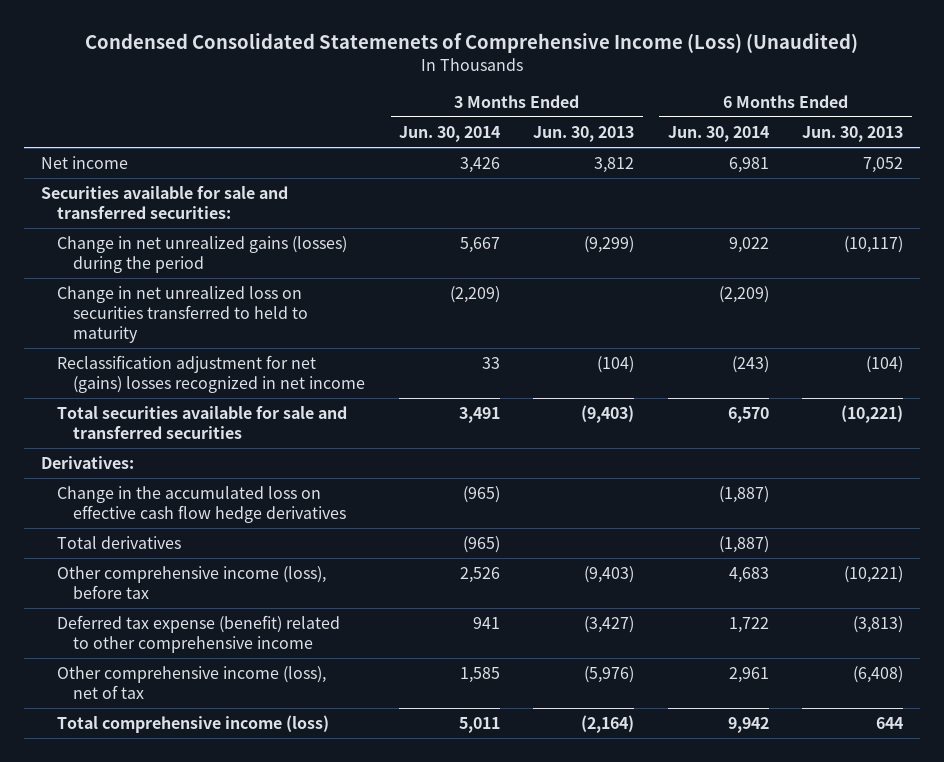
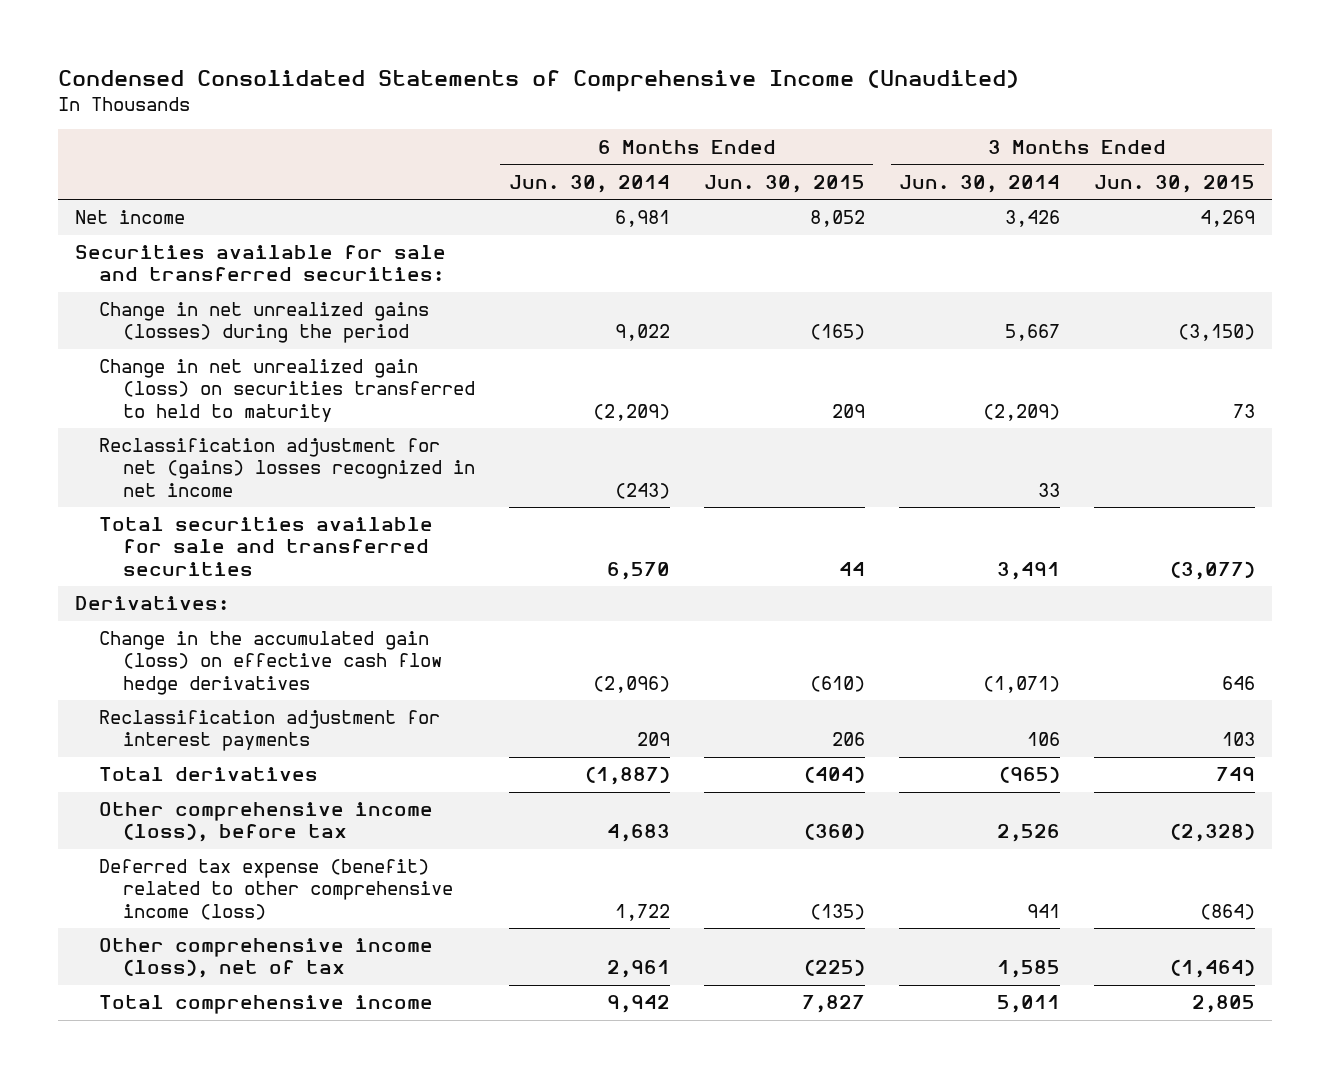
[85,33,859,54] Condensed Consolidated Statemenets of Comprehensive Income (Loss) (Unaudited) -> [57,70,1019,93] Condensed Consolidated Statements of Comprehensive Income (Unaudited)
[533,125,635,142] Jun. 30, 2013 -> none
[802,125,904,142] Jun. 30, 2013 -> none
none -> [703,174,865,193] Jun. 30, 2015
none -> [1094,174,1256,193] Jun. 30, 2015
[57,285,309,343] Change in net unrealized loss on securities transferred to held to maturity -> [98,359,475,422] Change in net unrealized gain (loss) on securities transferred to held to maturity
[57,485,347,523] Change in the accumulated loss on effective cash flow hedge derivatives -> [98,631,442,695] Change in the accumulated gain (loss) on effective cash flow hedge derivatives
[462,485,500,503] (965) -> [983,675,1061,693] (1,071)
[718,485,769,503] (1,887) -> [592,675,670,693] (2,096)
none -> [98,710,440,752] Reclassification adjustment for interest payments
[57,614,341,653] Deferred tax expense (benefit) related to other comprehensive income -> [98,859,453,920] Deferred tax expense (benefit) related to other comprehensive income (loss)
[57,714,330,733] Total comprehensive income (loss) -> [98,995,433,1015] Total comprehensive income

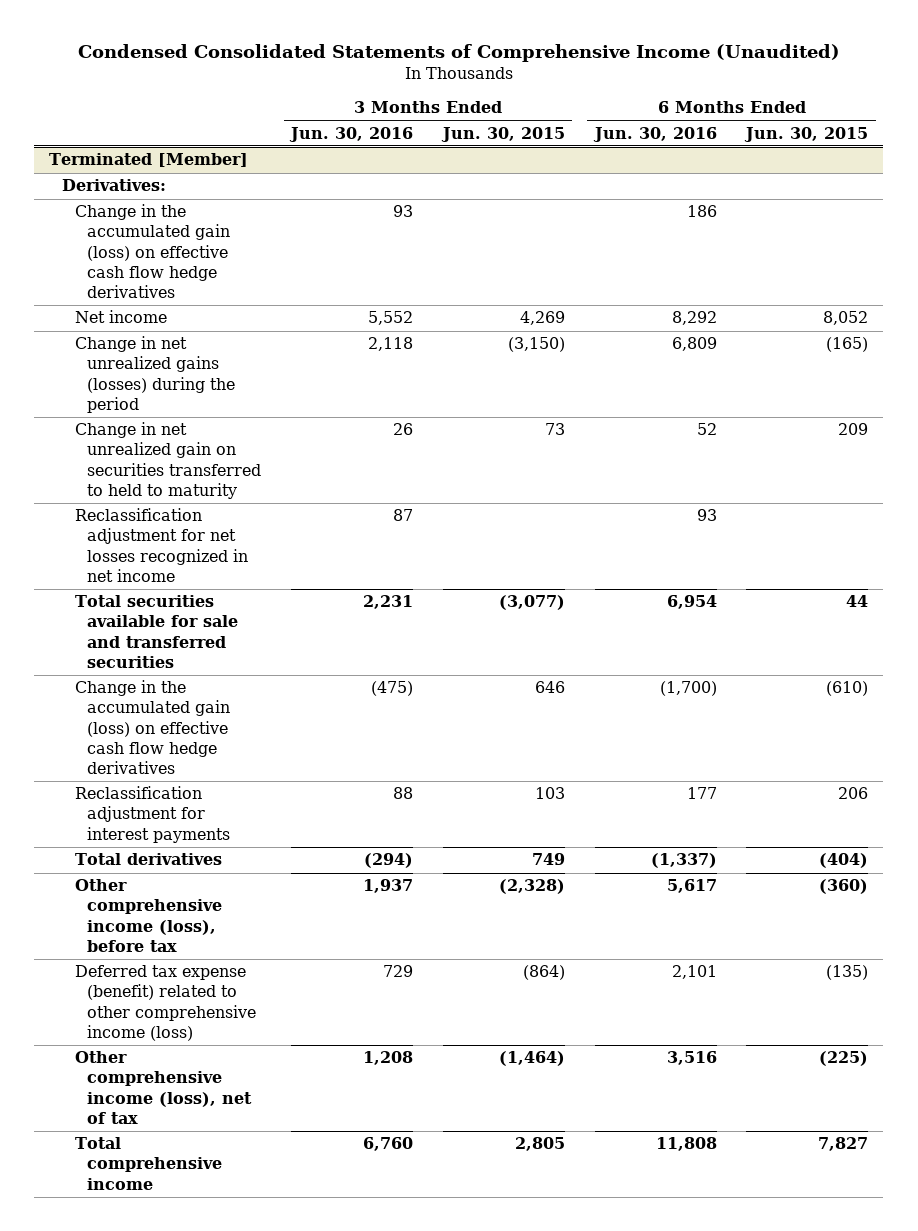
[508,174,670,193] Jun. 30, 2014 -> none
[899,174,1061,193] Jun. 30, 2014 -> none
none -> [289,126,414,142] Jun. 30, 2016
none -> [592,126,717,142] Jun. 30, 2016
none -> [49,153,249,168] Terminated [Member]
none -> [61,179,166,192] Derivatives:
none -> [74,204,231,298] Change in the accumulated gain (loss) on effective cash flow hedge derivatives
[74,245,446,282] Securities available for sale and transferred securities: -> none
[98,359,475,422] Change in net unrealized gain (loss) on securities transferred to held to maturity -> [74,422,262,499] Change in net unrealized gain on securities transferred to held to maturity
[98,438,475,497] Reclassification adjustment for net (gains) losses recognized in net income -> [74,508,249,582] Reclassification adjustment for net losses recognized in net income
[74,596,229,611] Derivatives: -> none

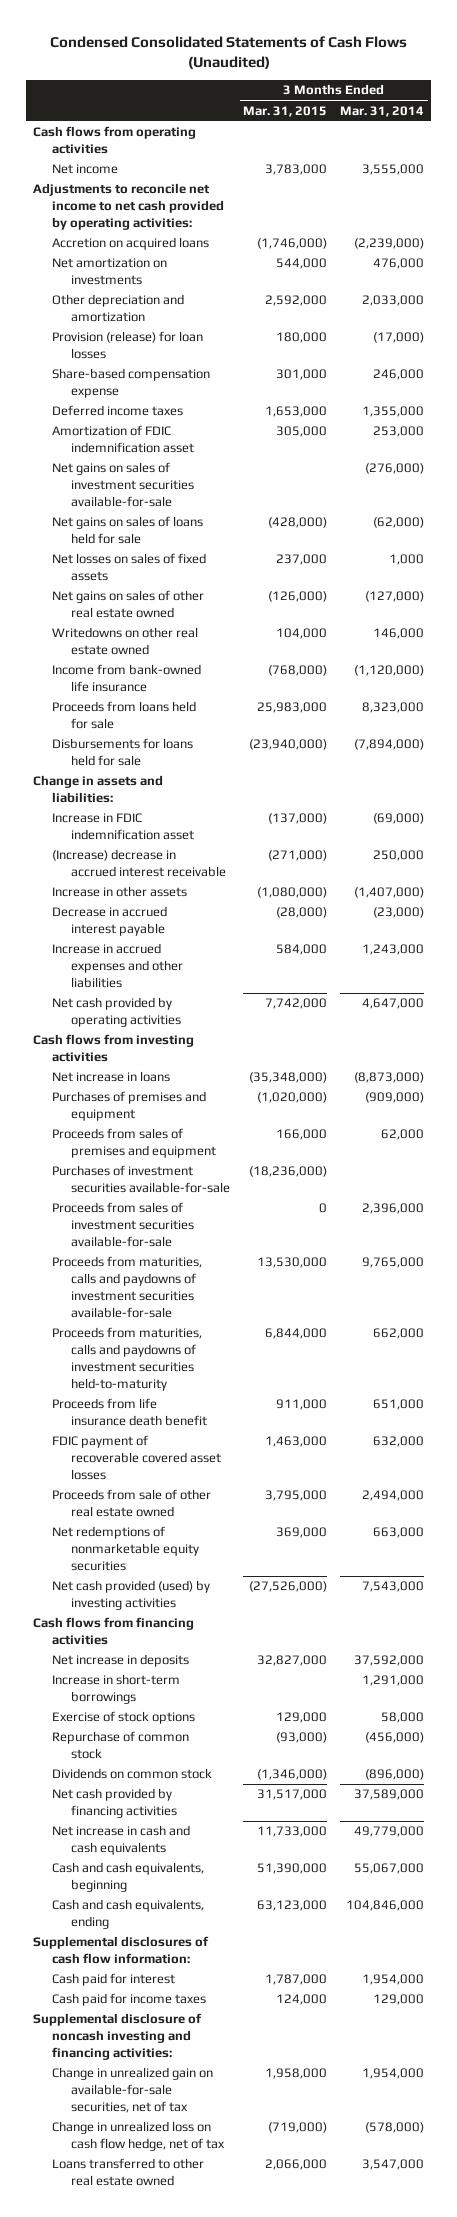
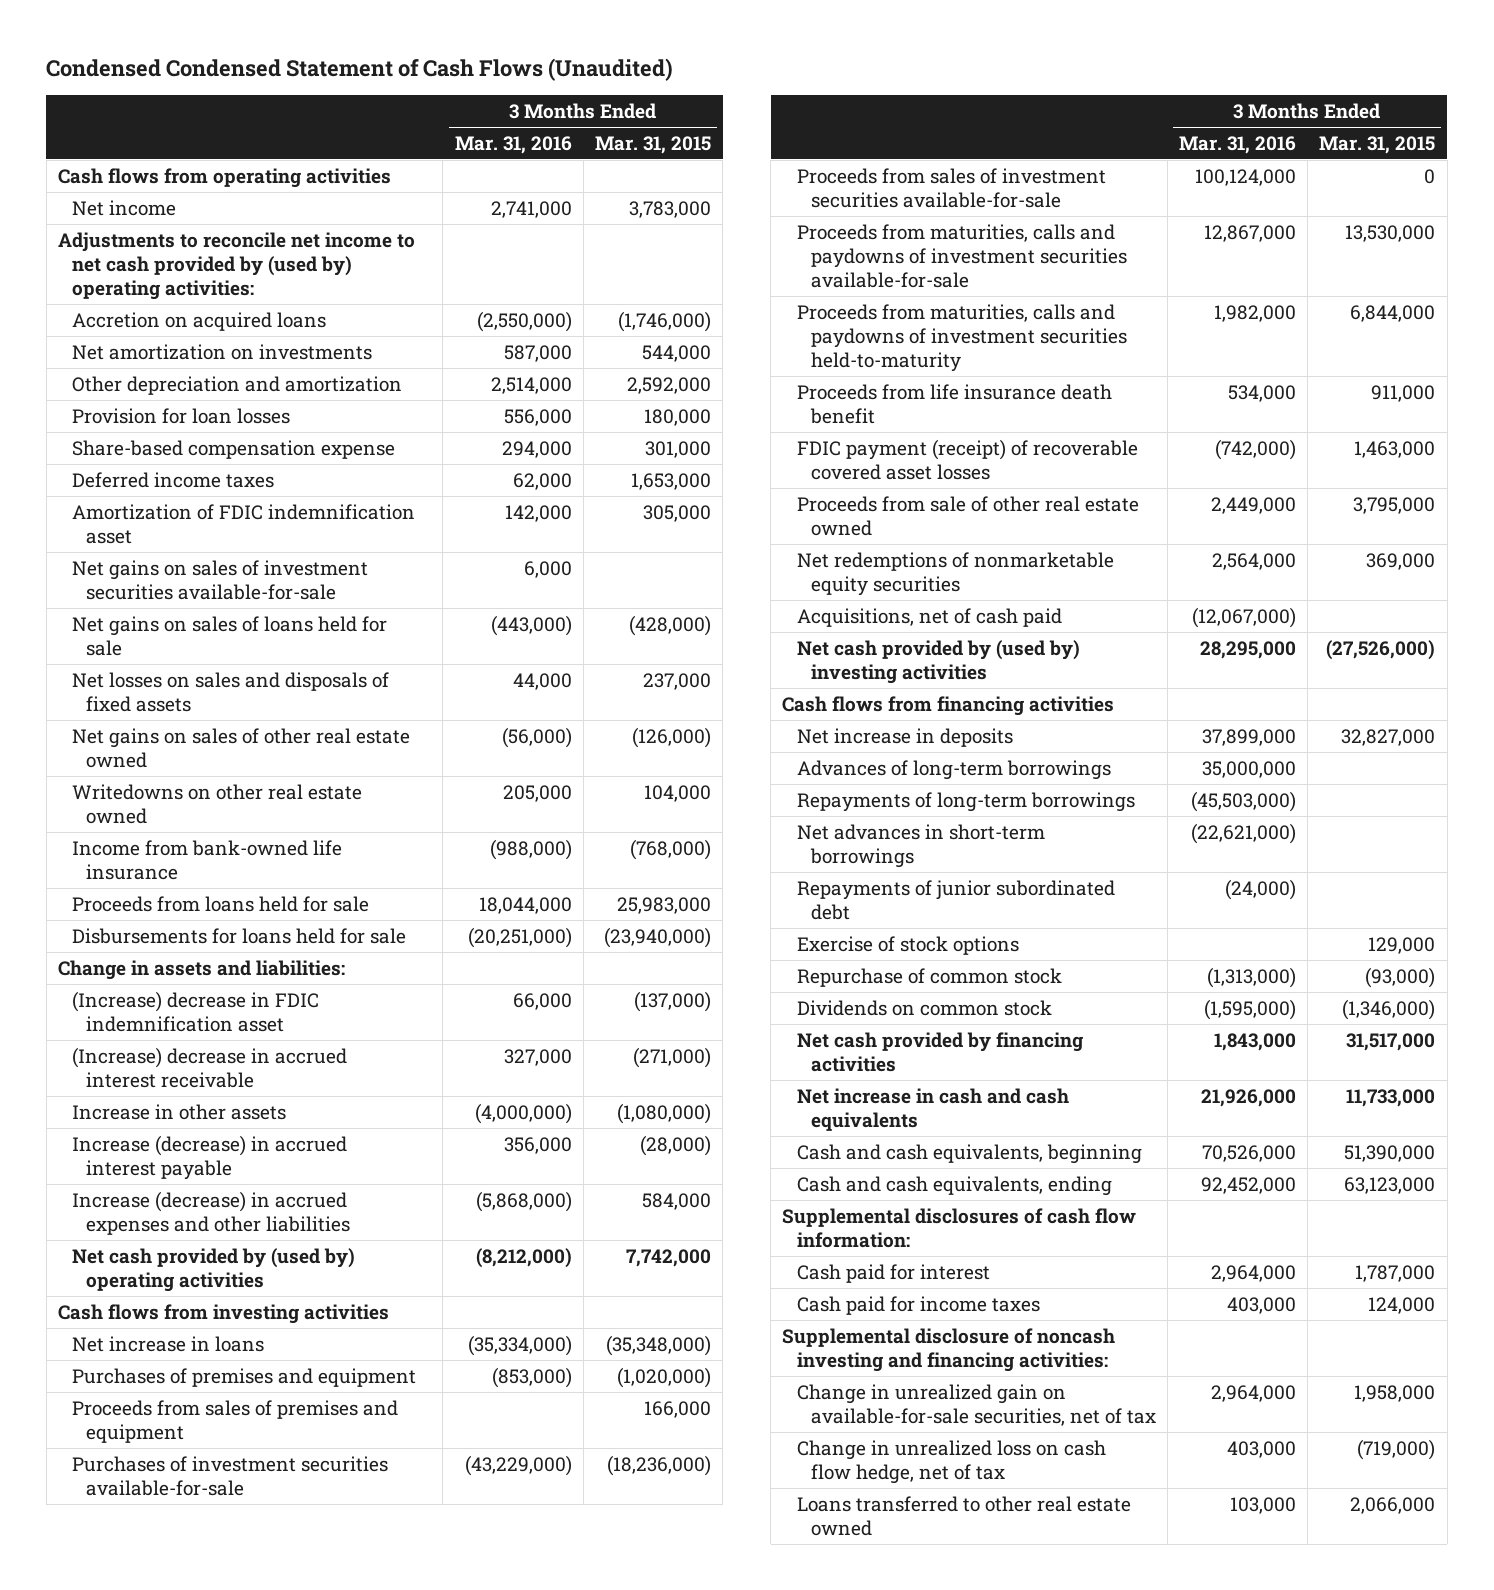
[49,35,407,69] Condensed Consolidated Statements of Cash Flows (Unaudited) -> [46,58,674,82] Condensed Condensed Statement of Cash Flows (Unaudited)
[340,105,425,117] Mar. 31, 2014 -> none
none -> [454,135,572,154] Mar. 31, 2016
[32,183,224,230] Adjustments to reconcile net income to net cash provided by operating activities: -> [58,231,416,300] Adjustments to reconcile net income to net cash provided by (used by) operating activities:
[51,331,203,360] Provision (release) for loan losses -> [72,407,291,424] Provision for loan losses
[51,553,206,582] Net losses on sales of fixed assets -> [72,671,390,712] Net losses on sales and disposals of fixed assets
[51,813,194,841] Increase in FDIC indemnification asset -> [72,990,320,1032] (Increase) decrease in FDIC indemnification asset
[51,906,167,937] Decrease in accrued interest payable -> [72,1134,348,1180] Increase (decrease) in accrued interest payable
[51,943,183,988] Increase in accrued expenses and other liabilities -> [72,1190,351,1235] Increase (decrease) in accrued expenses and other liabilities
[51,997,181,1028] Net cash provided by operating activities -> [72,1247,356,1292] Net cash provided by (used by) operating activities
[51,1435,221,1480] FDIC payment of recoverable covered asset losses -> [796,438,1138,480] FDIC payment (receipt) of recoverable covered asset losses
none -> [796,607,1062,627] Acquisitions, net of cash paid
[51,1580,210,1611] Net cash provided (used) by investing activities -> [796,639,1080,684] Net cash provided by (used by) investing activities
none -> [796,759,1111,780] Advances of long-term borrowings
none -> [796,791,1135,812] Repayments of long-term borrowings
[51,1674,180,1705] Increase in short-term borrowings -> [796,823,1045,868] Net advances in short-term borrowings
none -> [796,879,1115,920] Repayments of junior subordinated debt

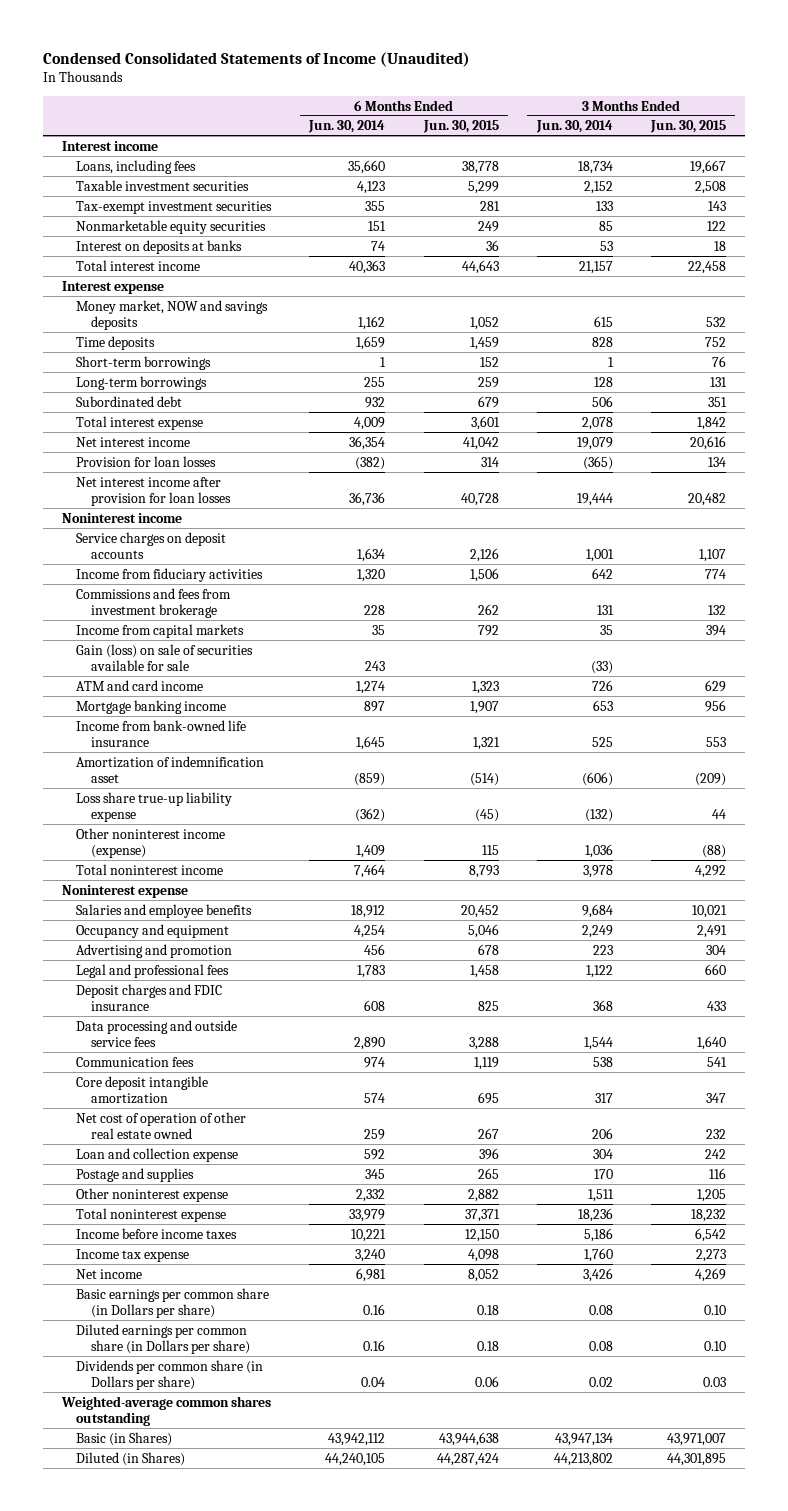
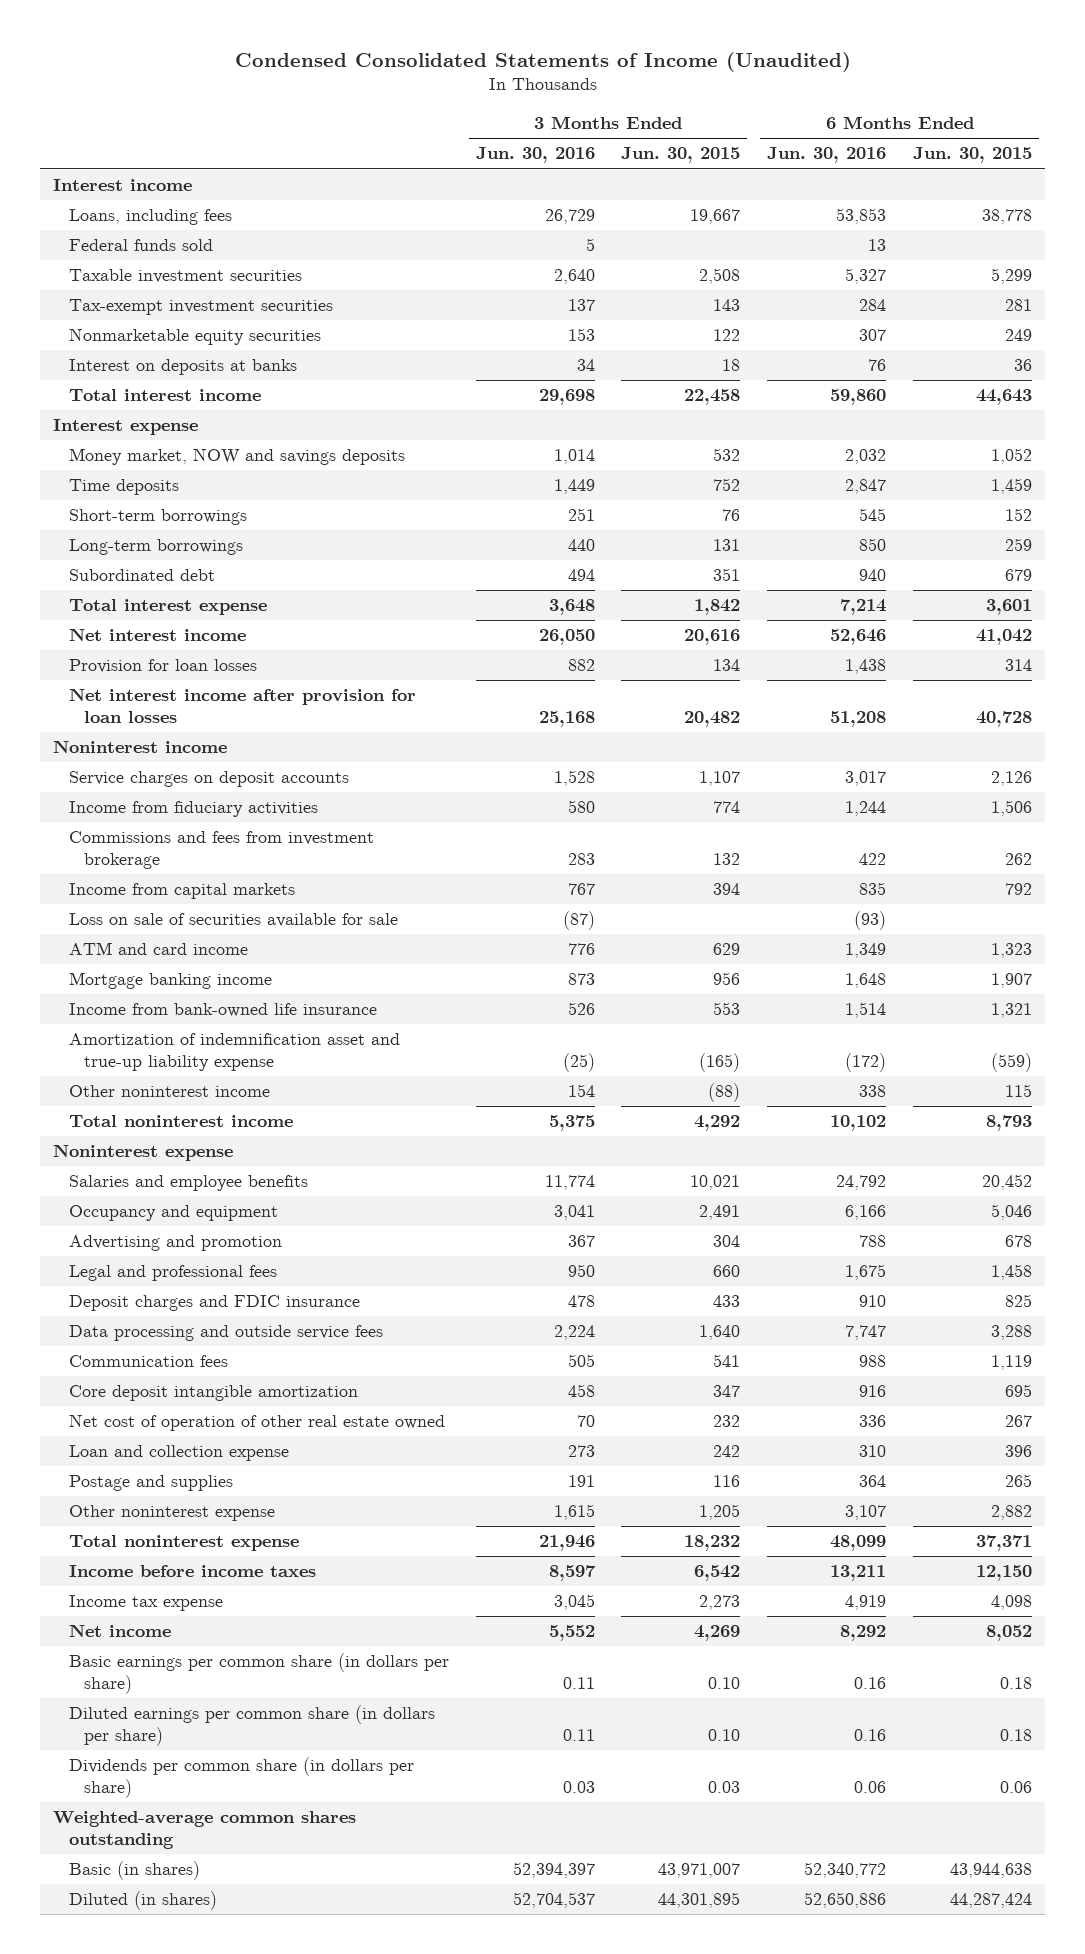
[308,120,386,134] Jun. 30, 2014 -> none
[535,120,613,134] Jun. 30, 2014 -> none
none -> [475,147,595,164] Jun. 30, 2016
none -> [767,147,887,164] Jun. 30, 2016
none -> [68,239,213,252] Federal funds sold
[76,643,254,671] Gain (loss) on sale of securities available for sale -> [68,913,398,928] Loss on sale of securities available for sale
[76,755,265,783] Amortization of indemnification asset -> none
[76,791,233,822] Loss share true-up liability expense -> none
none -> [68,1033,400,1071] Amortization of indemnification asset and true-up liability expense
[76,827,226,858] Other noninterest income (expense) -> [68,1085,270,1098] Other noninterest income
[76,1287,270,1318] Basic earnings per common share (in Dollars per share) -> [68,1653,449,1694] Basic earnings per common share (in dollars per share)
[76,1323,250,1354] Diluted earnings per common share (in Dollars per share) -> [68,1705,435,1746] Diluted earnings per common share (in dollars per share)
[76,1359,264,1390] Dividends per common share (in Dollars per share) -> [68,1757,414,1798] Dividends per common share (in dollars per share)
[76,1431,173,1446] Basic (in Shares) -> [68,1861,200,1881] Basic (in shares)
[76,1451,186,1466] Diluted (in Shares) -> [68,1891,217,1911] Diluted (in shares)

